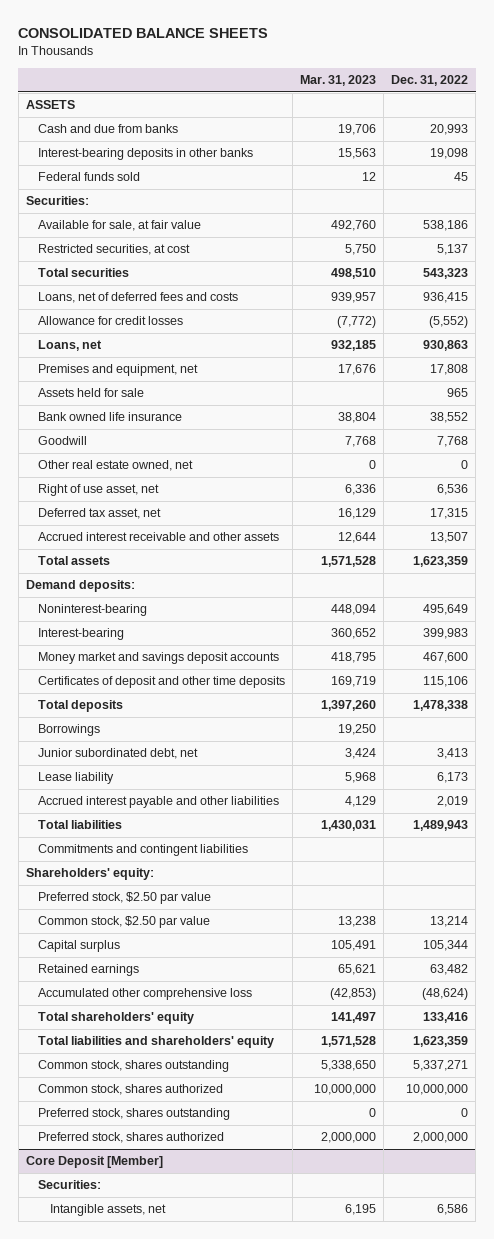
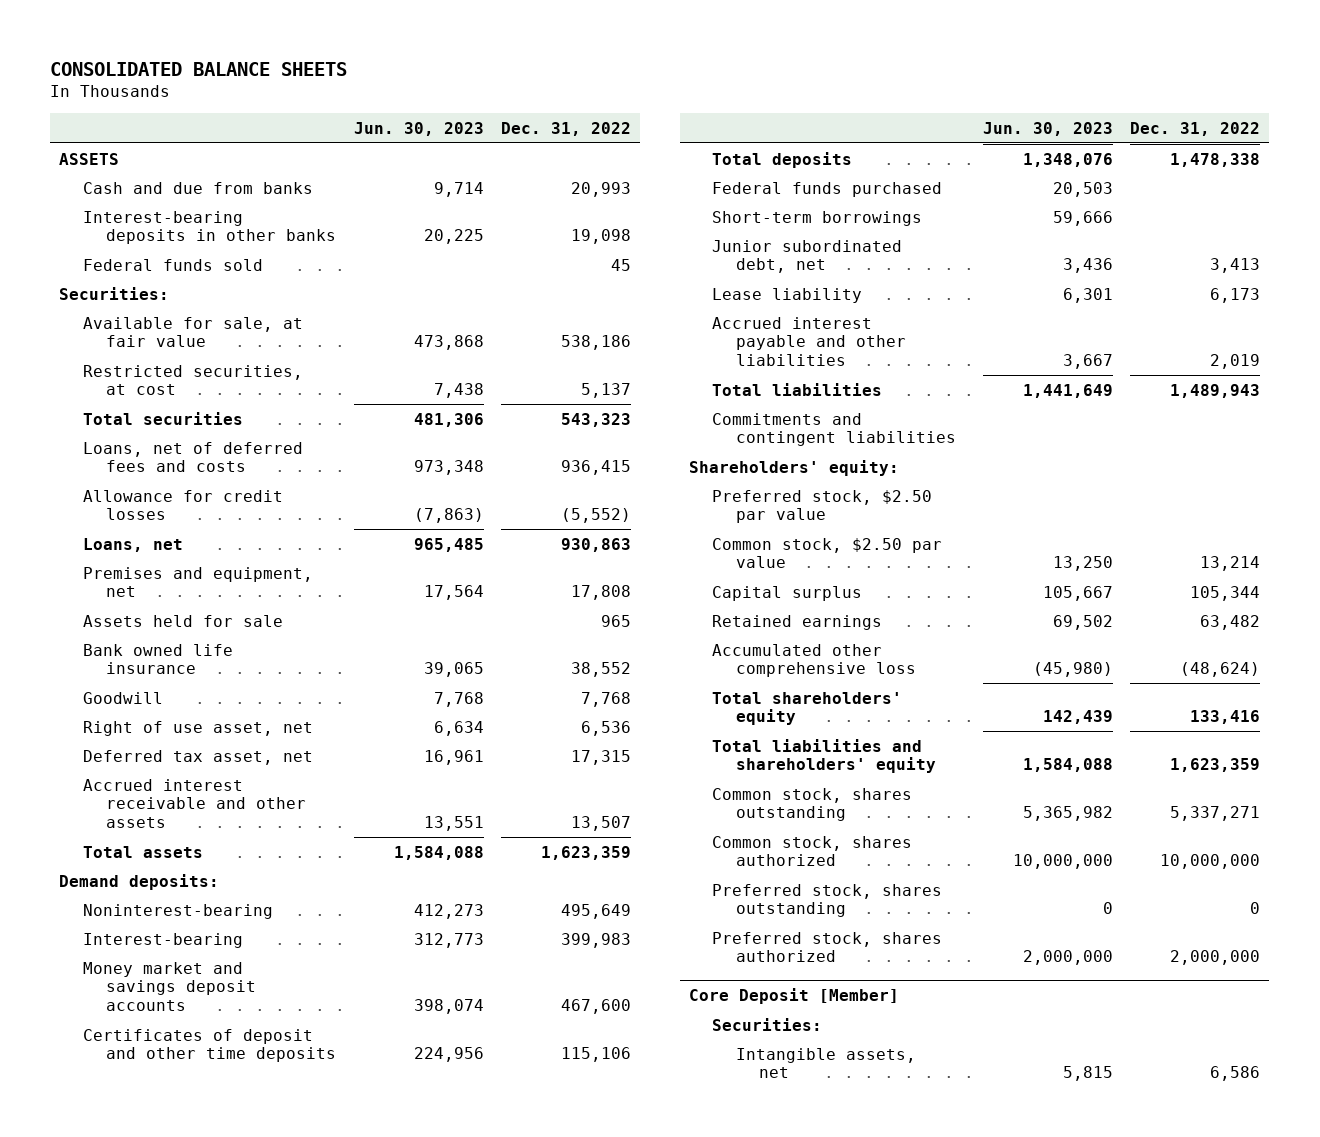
[300,75,377,87] Mar. 31, 2023 -> none
none -> [353,122,484,137] Jun. 30, 2023
[38,460,194,472] Other real estate owned, net -> none
none -> [712,181,943,197] Federal funds purchased
[38,724,101,737] Borrowings -> [712,210,923,226] Short-term borrowings

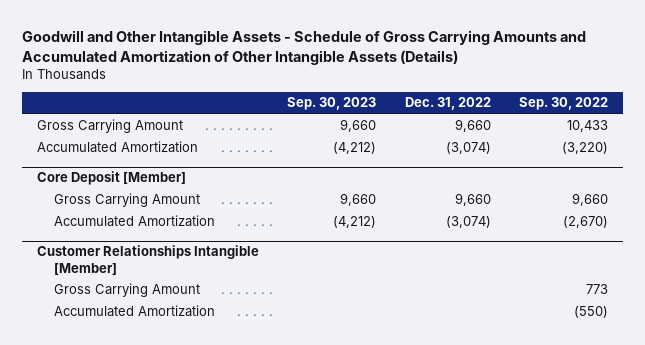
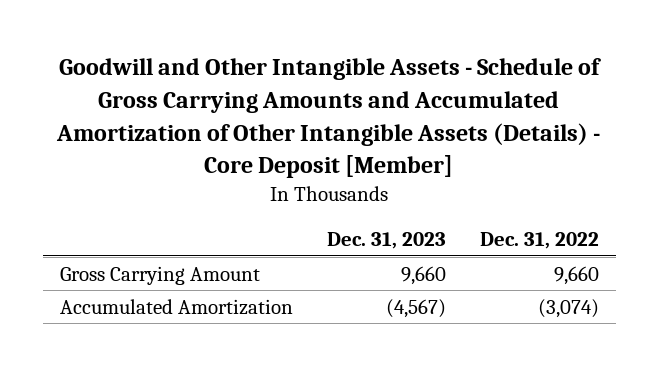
[22,30,587,66] Goodwill and Other Intangible Assets - Schedule of Gross Carrying Amounts and Accumulated Amortization of Other Intangible Assets (Details) -> [56,58,602,179] Goodwill and Other Intangible Assets - Schedule of Gross Carrying Amounts and Accumulated Amortization of Other Intangible Assets (Details) - Core Deposit [Member]
[287,97,377,111] Sep. 30, 2023 -> none
[519,97,609,111] Sep. 30, 2022 -> none
none -> [326,232,446,250] Dec. 31, 2023
[36,171,186,186] Core Deposit [Member] -> none
[53,193,200,208] Gross Carrying Amount -> none
[53,215,215,228] Accumulated Amortization -> none
[36,245,259,275] Customer Relationships Intangible [Member] -> none
[53,283,200,298] Gross Carrying Amount -> none
[53,305,215,318] Accumulated Amortization -> none

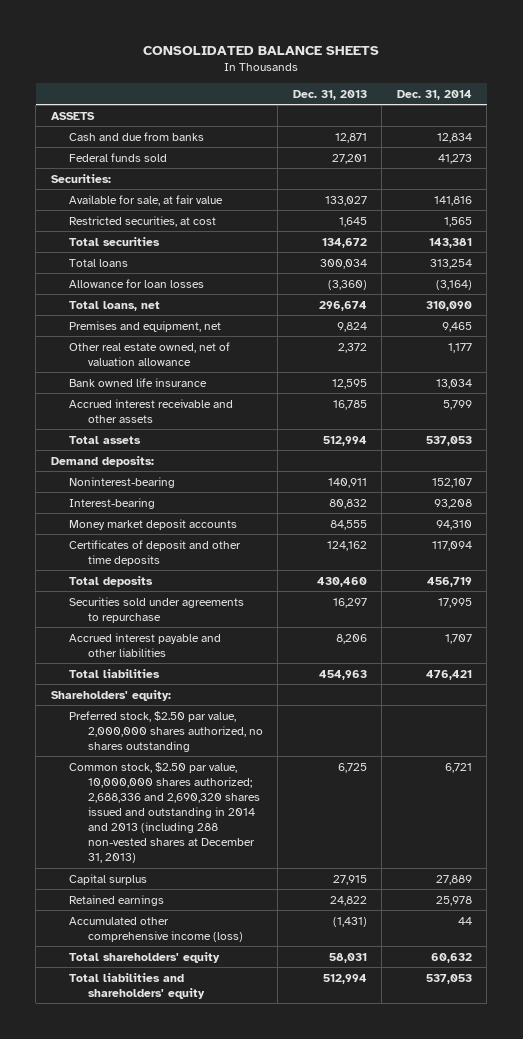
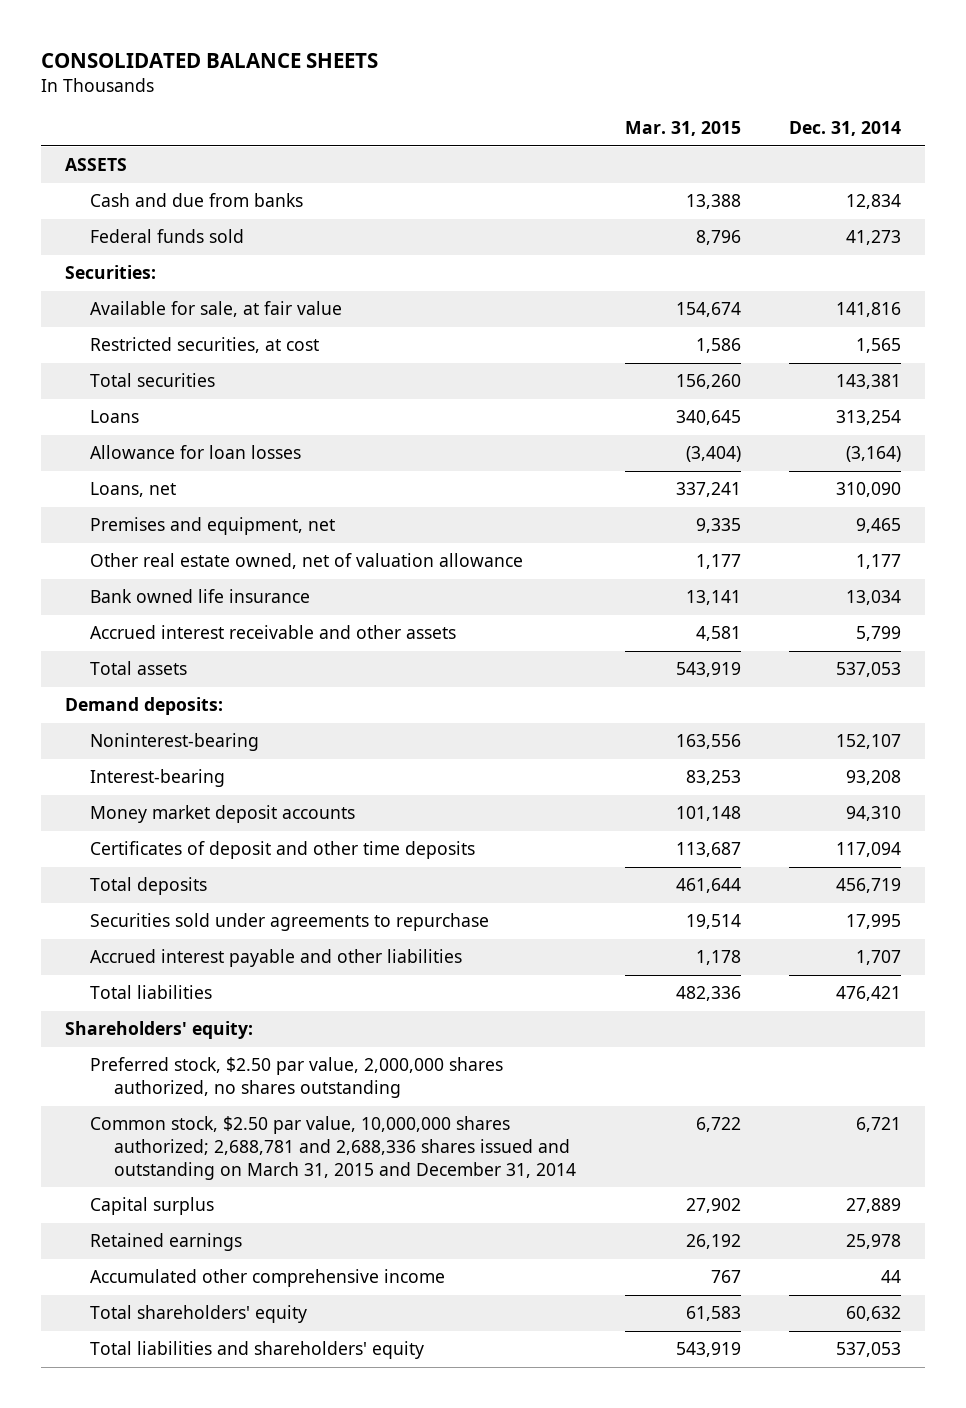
[292,89,367,100] Dec. 31, 2013 -> none
none -> [624,121,741,137] Mar. 31, 2015
[69,258,129,267] Total loans -> [89,410,139,424] Loans
[69,300,161,311] Total loans, net -> [89,482,176,498] Loans, net
[69,761,260,864] Common stock, $2.50 par value, 10,000,000 shares authorized; 2,688,336 and 2,690,320 shares issued and outstanding in 2014 and 2013 (including 288 non-vested shares at December 31, 2013) -> [89,1116,577,1180] Common stock, $2.50 par value, 10,000,000 shares authorized; 2,688,781 and 2,688,336 shares issued and outstanding on March 31, 2015 and December 31, 2014
[69,916,243,942] Accumulated other comprehensive income (loss) -> [89,1269,445,1288] Accumulated other comprehensive income

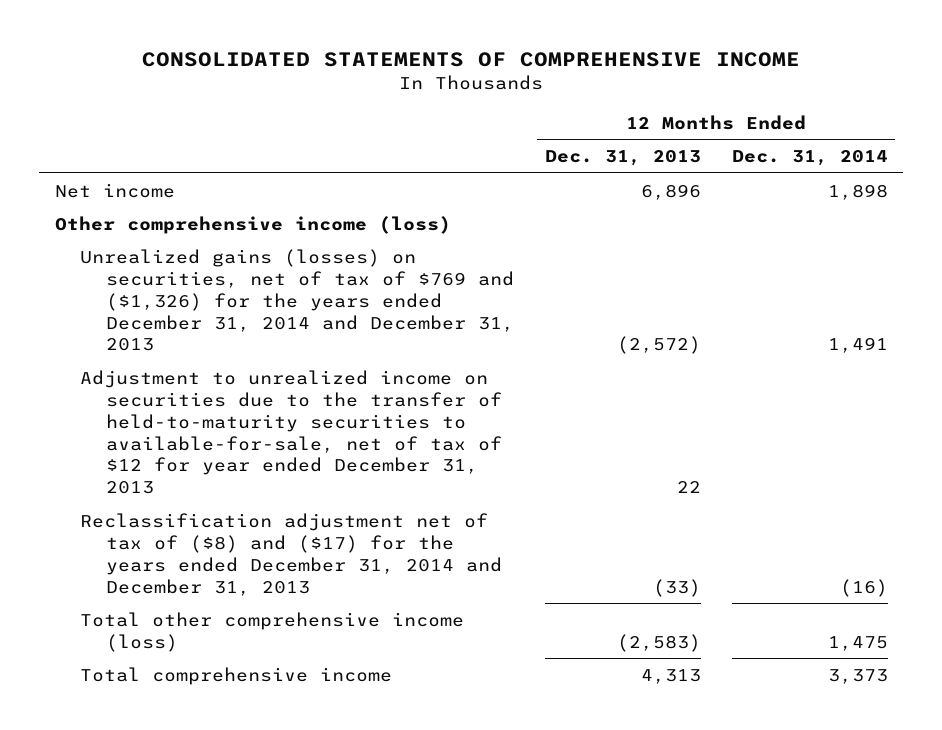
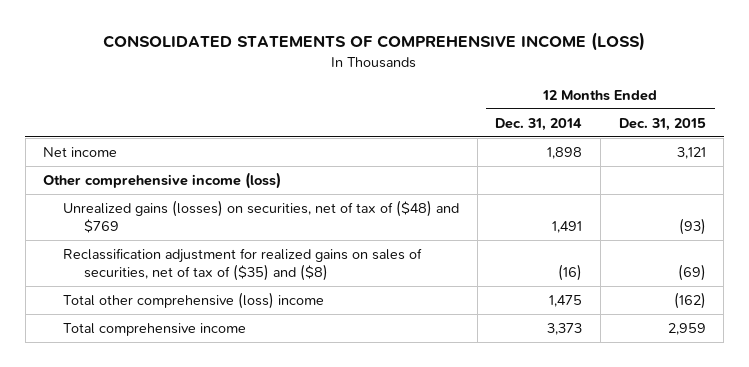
[142,51,801,67] CONSOLIDATED STATEMENTS OF COMPREHENSIVE INCOME -> [103,32,646,52] CONSOLIDATED STATEMENTS OF COMPREHENSIVE INCOME (LOSS)
[544,150,701,167] Dec. 31, 2013 -> none
none -> [618,117,706,131] Dec. 31, 2015
[80,369,502,495] Adjustment to unrealized income on securities due to the transfer of held-to-maturity securities to available-for-sale, net of tax of $12 for year ended December 31, 2013 -> none
[80,248,514,352] Unrealized gains (losses) on securities, net of tax of $769 and ($1,326) for the years ended December 31, 2014 and December 31, 2013 -> [63,199,460,234] Unrealized gains (losses) on securities, net of tax of ($48) and $769
[80,512,502,596] Reclassification adjustment net of tax of ($8) and ($17) for the years ended December 31, 2014 and December 31, 2013 -> [63,247,423,282] Reclassification adjustment for realized gains on sales of securities, net of tax of ($35) and ($8)
[80,611,465,652] Total other comprehensive income (loss) -> [63,291,325,309] Total other comprehensive (loss) income

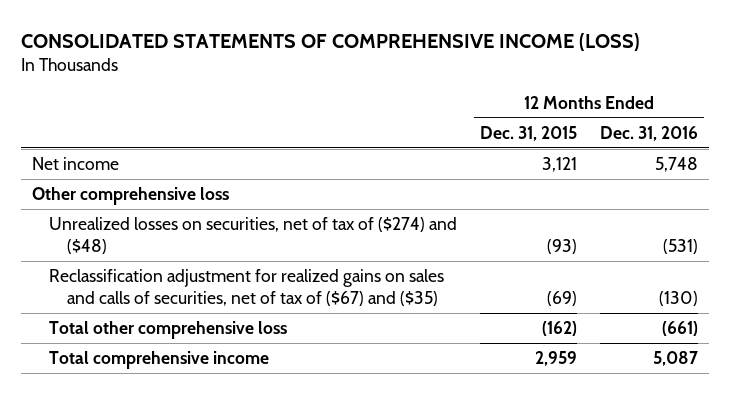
[495,117,583,131] Dec. 31, 2014 -> none
none -> [599,125,698,141] Dec. 31, 2016
[43,171,282,189] Other comprehensive income (loss) -> [32,186,230,205] Other comprehensive loss
[63,199,460,234] Unrealized gains (losses) on securities, net of tax of ($48) and $769 -> [49,216,458,255] Unrealized losses on securities, net of tax of ($274) and ($48)
[63,247,423,282] Reclassification adjustment for realized gains on sales of securities, net of tax of ($35) and ($8) -> [49,268,445,307] Reclassification adjustment for realized gains on sales and calls of securities, net of tax of ($67) and ($35)
[63,291,325,309] Total other comprehensive (loss) income -> [49,320,288,339] Total other comprehensive loss

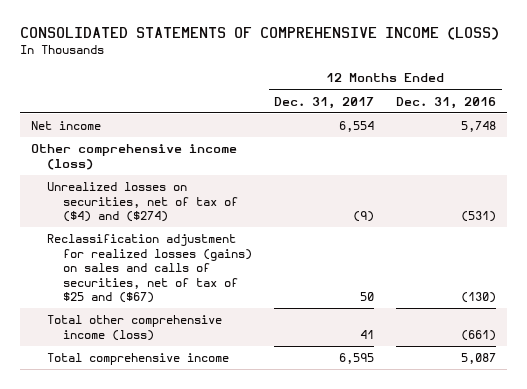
[480,125,578,141] Dec. 31, 2015 -> none
none -> [274,96,375,109] Dec. 31, 2017
[32,186,230,205] Other comprehensive loss -> [30,144,237,170] Other comprehensive income (loss)
[49,216,458,255] Unrealized losses on securities, net of tax of ($274) and ($48) -> [47,182,239,223] Unrealized losses on securities, net of tax of ($4) and ($274)
[49,268,445,307] Reclassification adjustment for realized gains on sales and calls of securities, net of tax of ($67) and ($35) -> [47,234,253,303] Reclassification adjustment for realized losses (gains) on sales and calls of securities, net of tax of $25 and ($67)
[49,320,288,339] Total other comprehensive loss -> [47,315,223,341] Total other comprehensive income (loss)

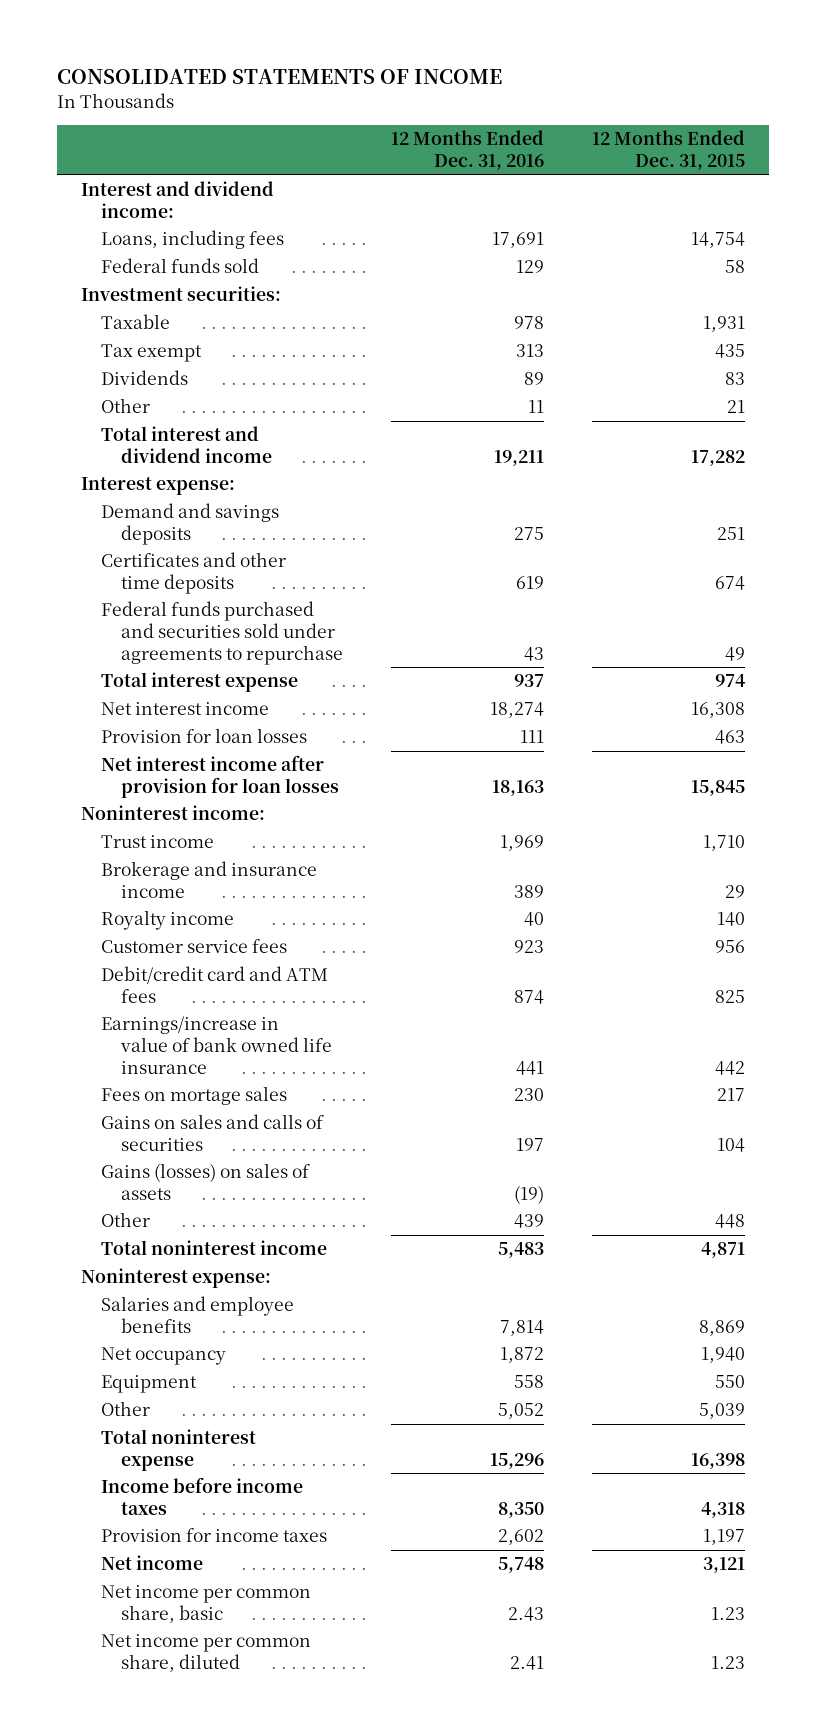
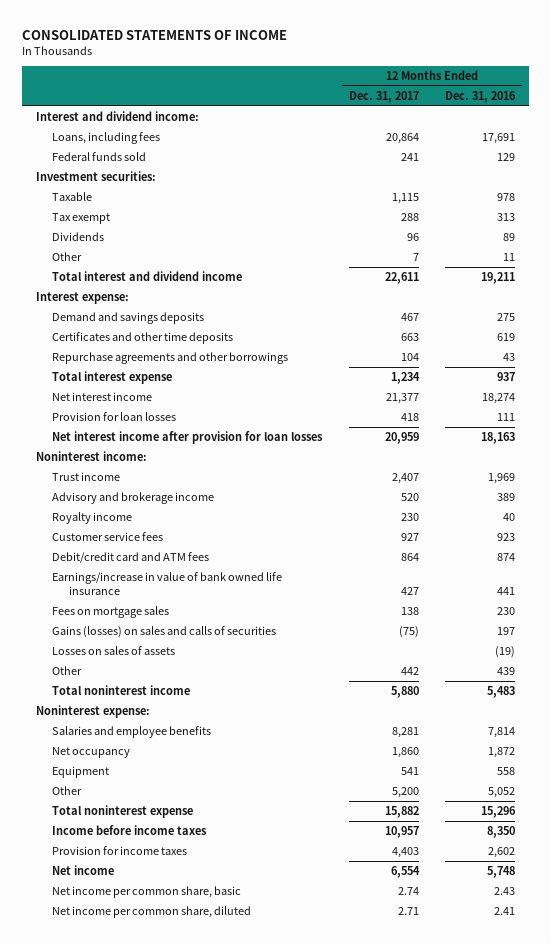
[592,130,746,171] 12 Months Ended Dec. 31, 2015 -> none
none -> [348,90,419,103] Dec. 31, 2017
[101,601,344,666] Federal funds purchased and securities sold under agreements to repurchase -> [52,351,289,364] Repurchase agreements and other borrowings
[101,861,318,899] Brokerage and insurance income -> [52,491,215,504] Advisory and brokerage income
[101,1086,288,1106] Fees on mortage sales -> [52,605,170,618] Fees on mortgage sales
[101,1114,325,1152] Gains on sales and calls of securities -> [52,625,277,638] Gains (losses) on sales and calls of securities
[101,1163,311,1201] Gains (losses) on sales of assets -> [52,645,176,655] Losses on sales of assets

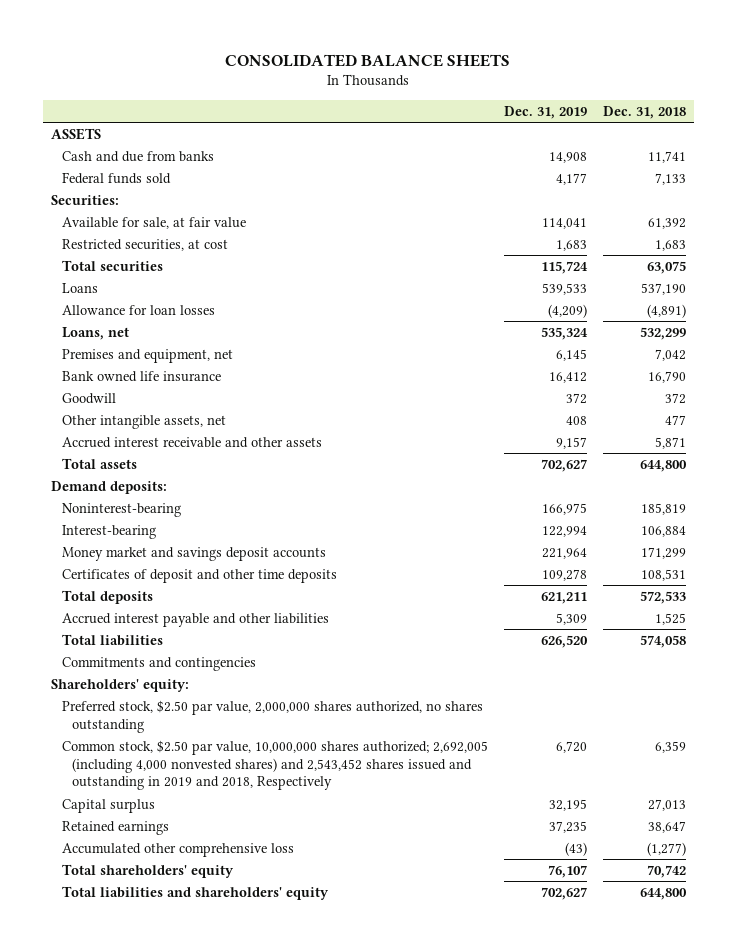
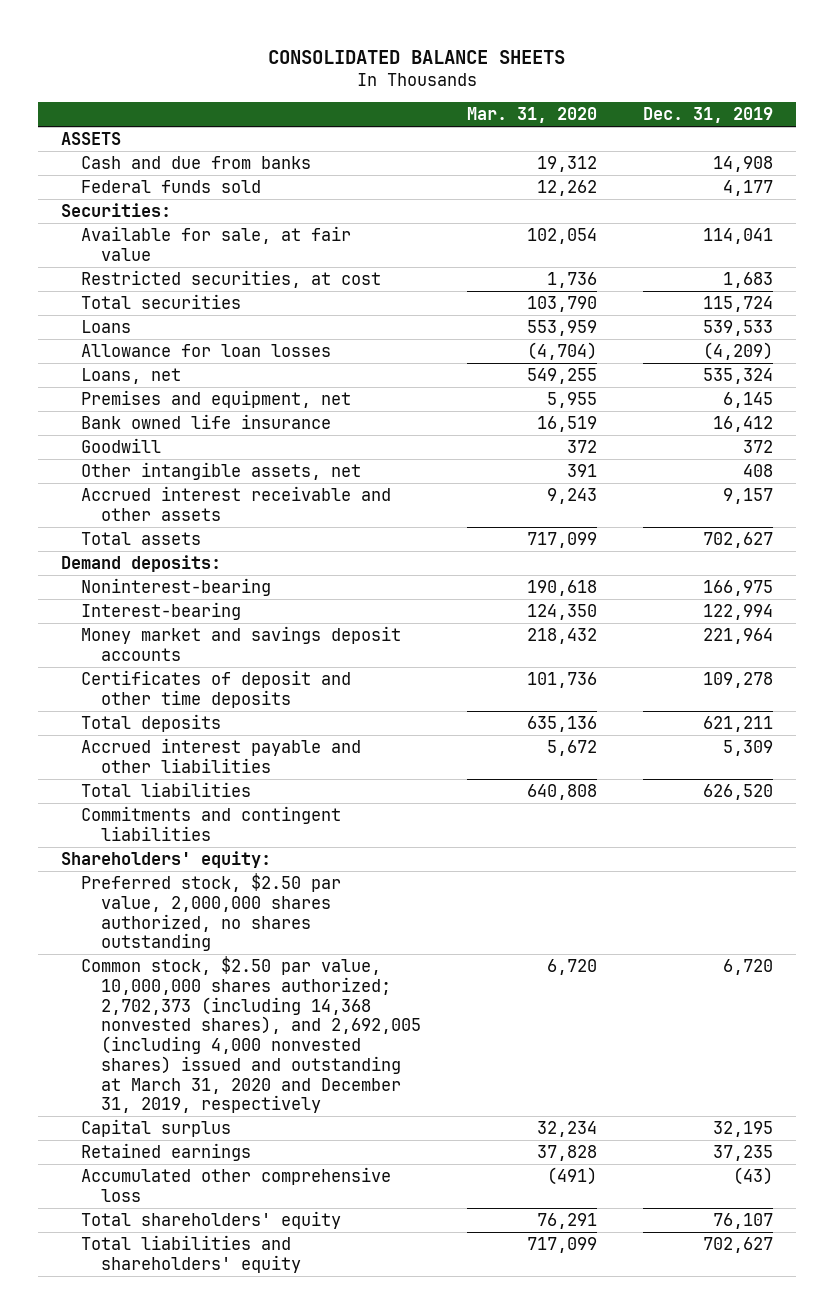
[602,105,686,119] Dec. 31, 2018 -> none
none -> [467,107,598,124] Mar. 31, 2020
[61,656,256,671] Commitments and contingencies -> [81,805,342,841] Commitments and contingent liabilities
[61,739,488,791] Common stock, $2.50 par value, 10,000,000 shares authorized; 2,692,005 (including 4,000 nonvested shares) and 2,543,452 shares issued and outstanding in 2019 and 2018, Respectively -> [81,955,421,1114] Common stock, $2.50 par value, 10,000,000 shares authorized; 2,702,373 (including 14,368 nonvested shares), and 2,692,005 (including 4,000 nonvested shares) issued and outstanding at March 31, 2020 and December 31, 2019, respectively

